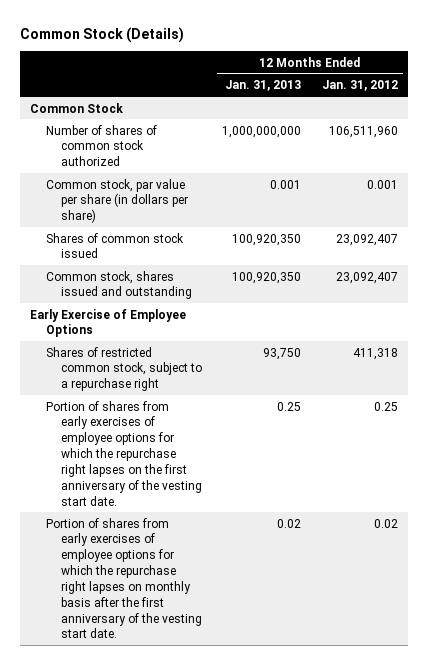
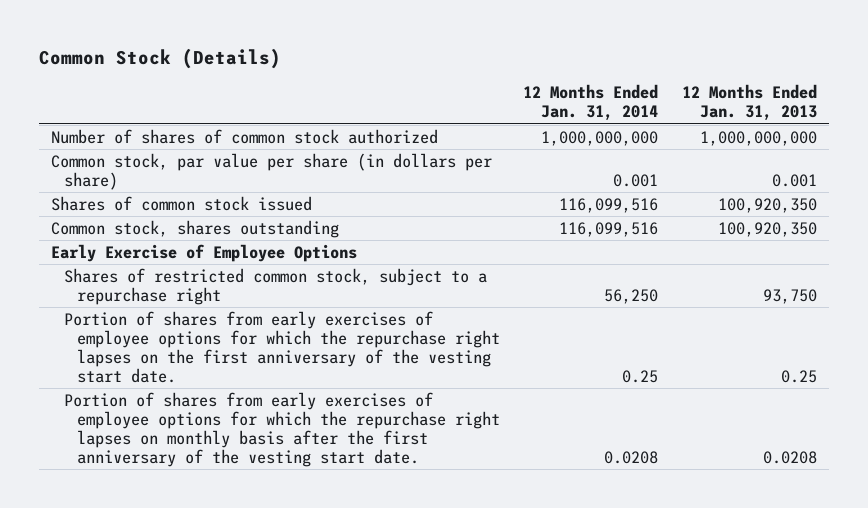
[321,80,398,92] Jan. 31, 2012 -> none
none -> [523,84,659,122] 12 Months Ended Jan. 31, 2014
[30,102,124,113] Common Stock -> none
[45,270,192,300] Common stock, shares issued and outstanding -> [50,219,339,238] Common stock, shares outstanding
[277,518,302,528] 0.02 -> [762,451,817,465] 0.0208

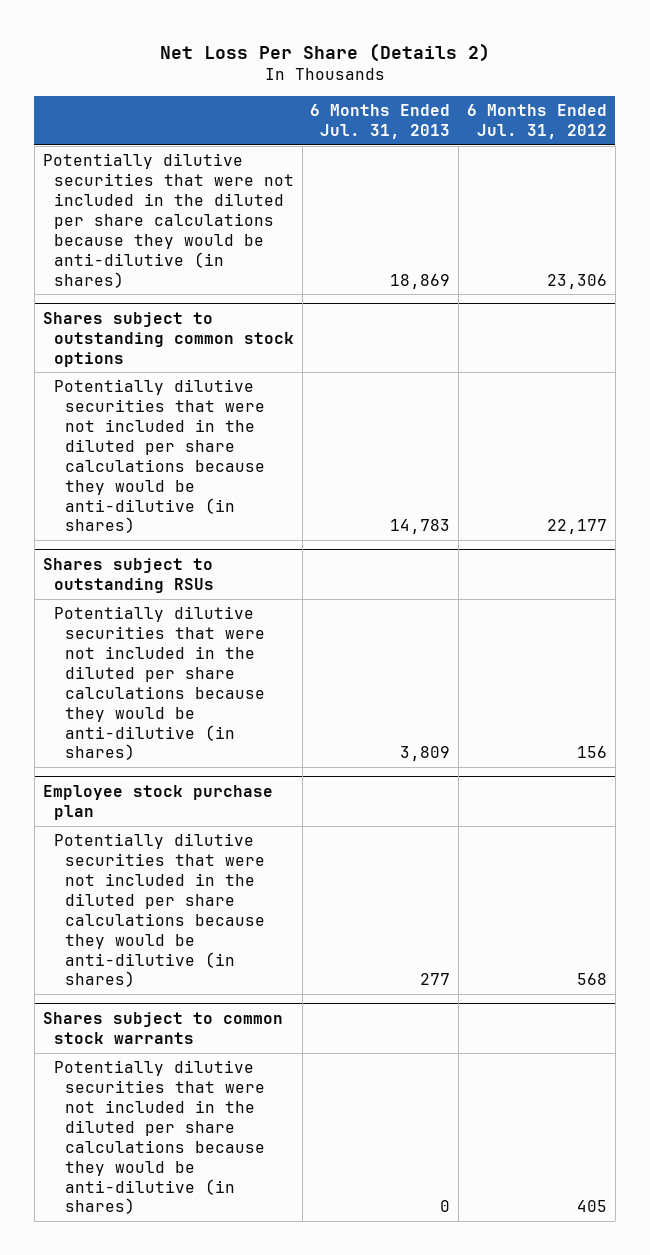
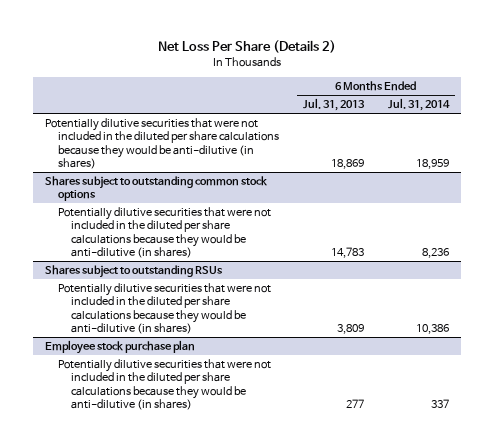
[466,104,607,139] 6 Months Ended Jul. 31, 2012 -> none
none -> [388,98,451,112] Jul. 31, 2014
[42,1012,283,1044] Shares subject to common stock warrants -> none
[53,1060,266,1215] Potentially dilutive securities that were not included in the diluted per share calculations because they would be anti-dilutive (in shares) -> none

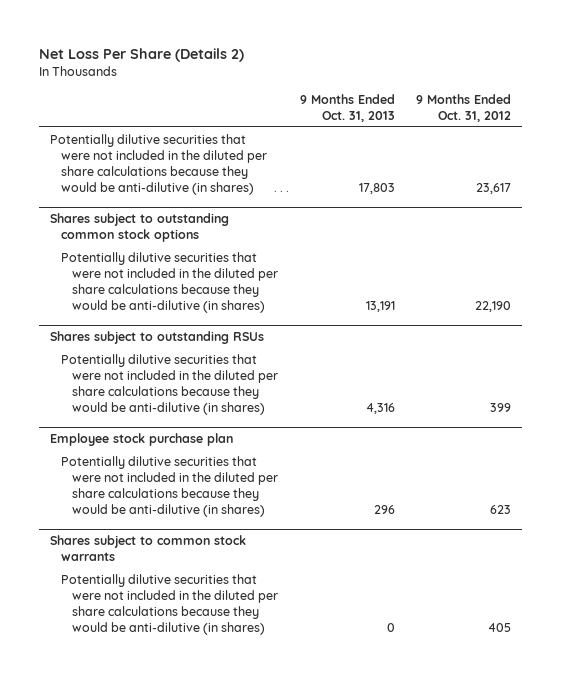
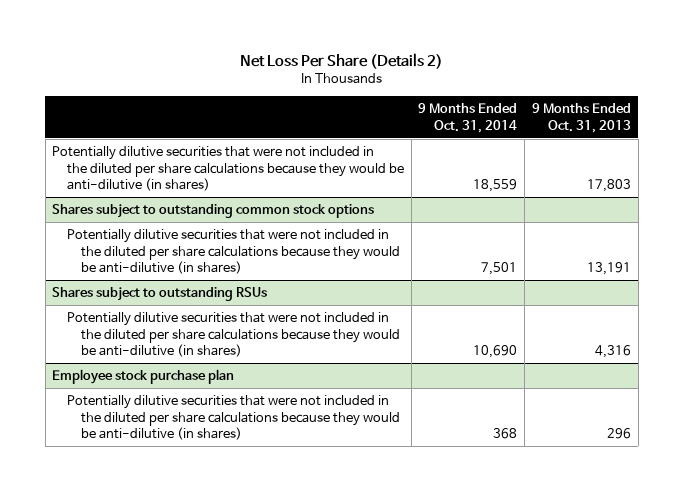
[416,93,512,123] 9 Months Ended Oct. 31, 2012 -> none
none -> [418,103,518,134] 9 Months Ended Oct. 31, 2014
[50,534,247,561] Shares subject to common stock warrants -> none
[60,573,278,636] Potentially dilutive securities that were not included in the diluted per share calculations because they would be anti-dilutive (in shares) -> none

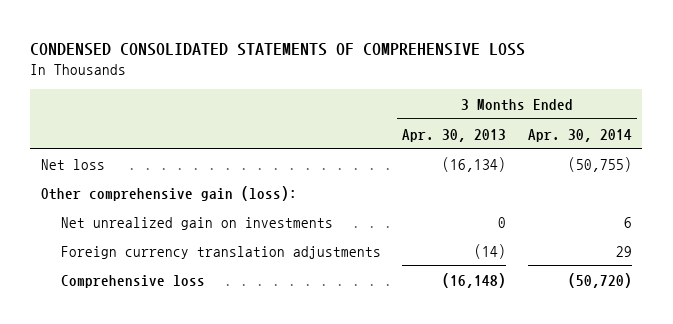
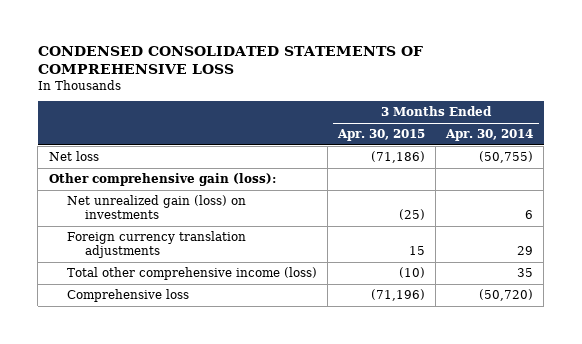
[402,128,507,142] Apr. 30, 2013 -> none
none -> [337,129,426,142] Apr. 30, 2015
[61,216,334,230] Net unrealized gain on investments -> [66,195,246,220] Net unrealized gain (loss) on investments
none -> [66,267,317,281] Total other comprehensive income (loss)

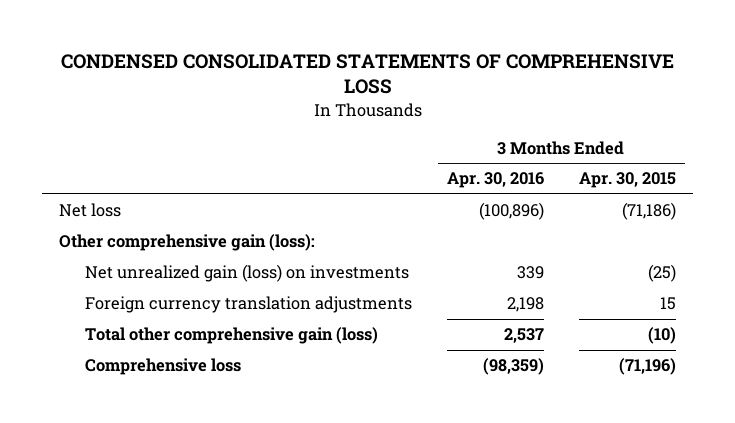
[445,129,534,142] Apr. 30, 2014 -> none
none -> [446,172,544,189] Apr. 30, 2016
[66,267,317,281] Total other comprehensive income (loss) -> [84,327,378,345] Total other comprehensive gain (loss)

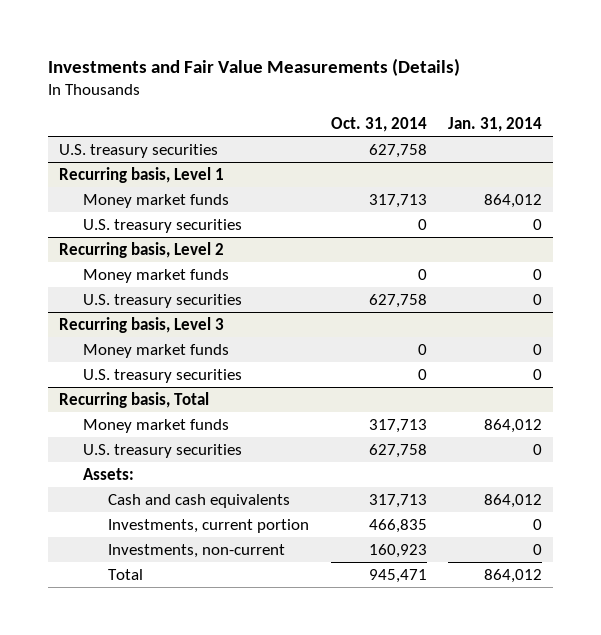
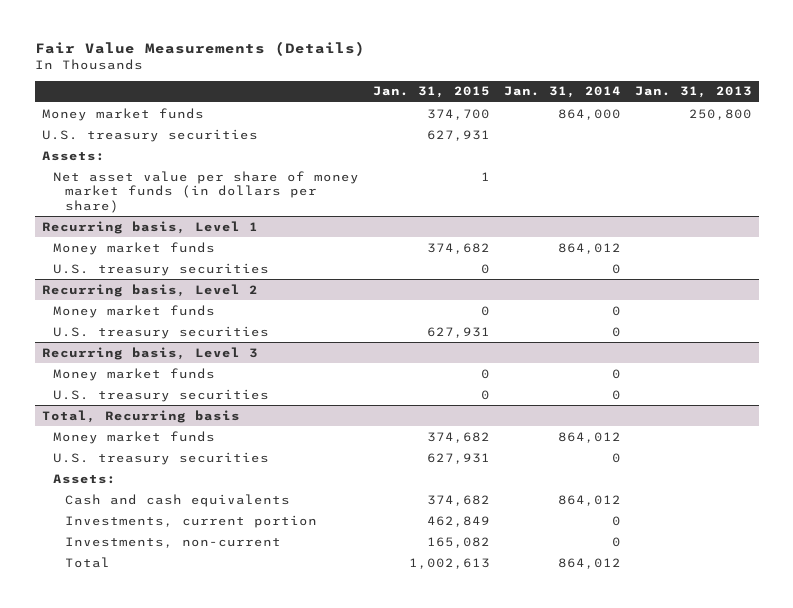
[47,58,460,77] Investments and Fair Value Measurements (Details) -> [34,40,365,56] Fair Value Measurements (Details)
[330,117,427,133] Oct. 31, 2014 -> none
none -> [373,86,491,99] Jan. 31, 2015
none -> [634,86,752,99] Jan. 31, 2013
none -> [41,107,204,121] Money market funds
none -> [41,150,105,161] Assets:
none -> [53,170,360,213] Net asset value per share of money market funds (in dollars per share)
[58,391,209,408] Recurring basis, Total -> [41,409,240,423] Total, Recurring basis

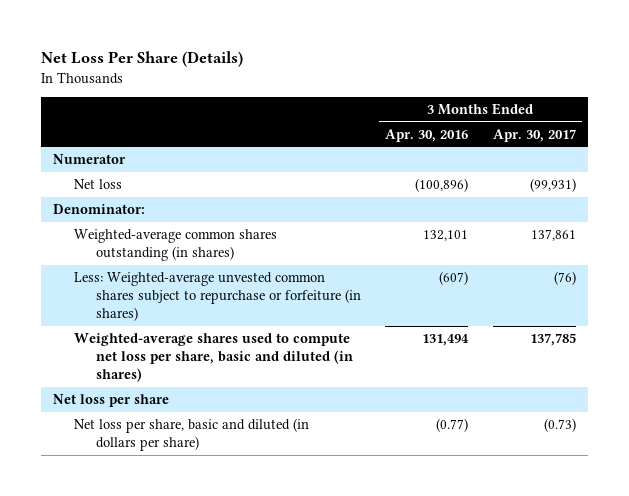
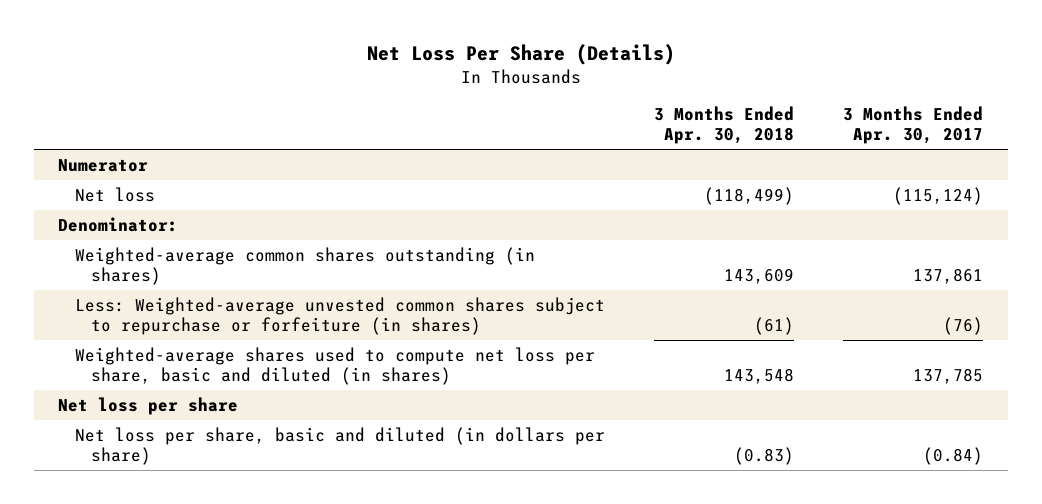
[385,128,469,142] Apr. 30, 2016 -> none
none -> [654,106,795,145] 3 Months Ended Apr. 30, 2018
[529,177,576,192] (99,931) -> [893,186,984,205] (115,124)
[543,417,576,432] (0.73) -> [923,446,984,465] (0.84)

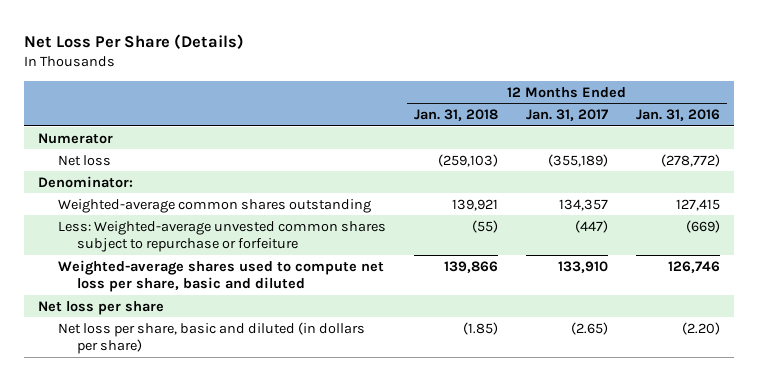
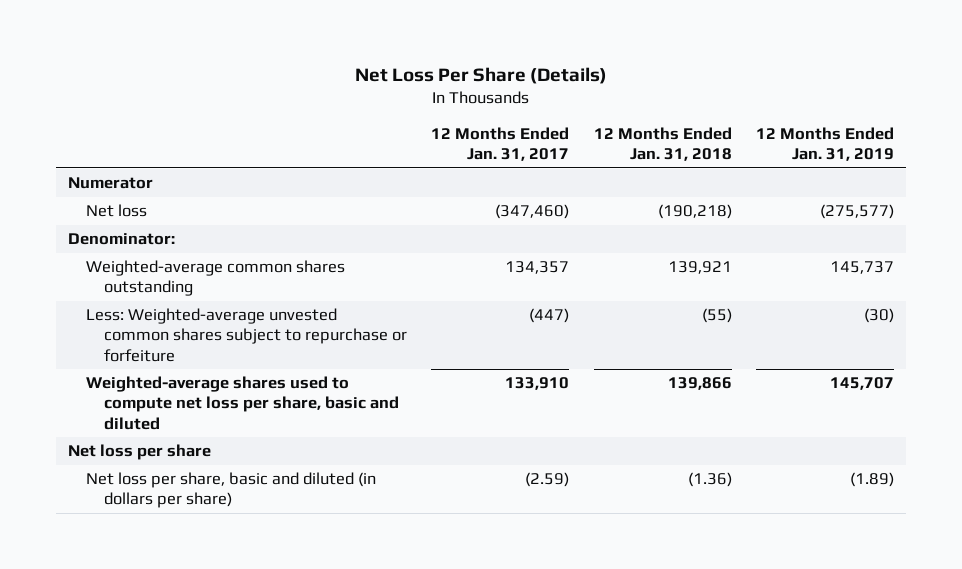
[636,109,721,122] Jan. 31, 2016 -> none
none -> [756,127,895,162] 12 Months Ended Jan. 31, 2019
[437,153,498,167] (259,103) -> [657,204,732,220] (190,218)
[548,153,609,167] (355,189) -> [495,204,570,220] (347,460)
[462,321,498,335] (1.85) -> [687,472,732,488] (1.36)
[571,321,609,335] (2.65) -> [525,472,570,488] (2.59)

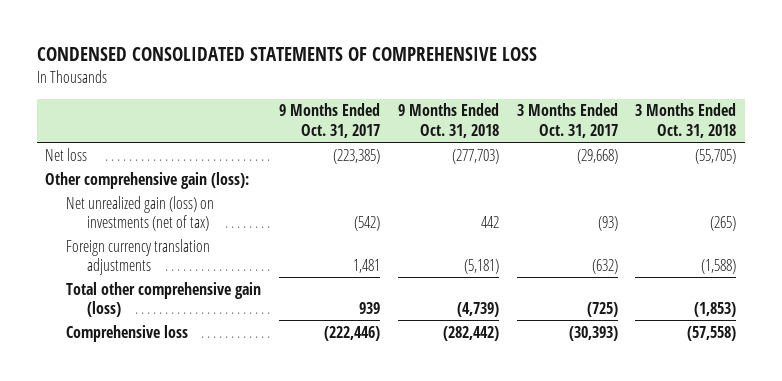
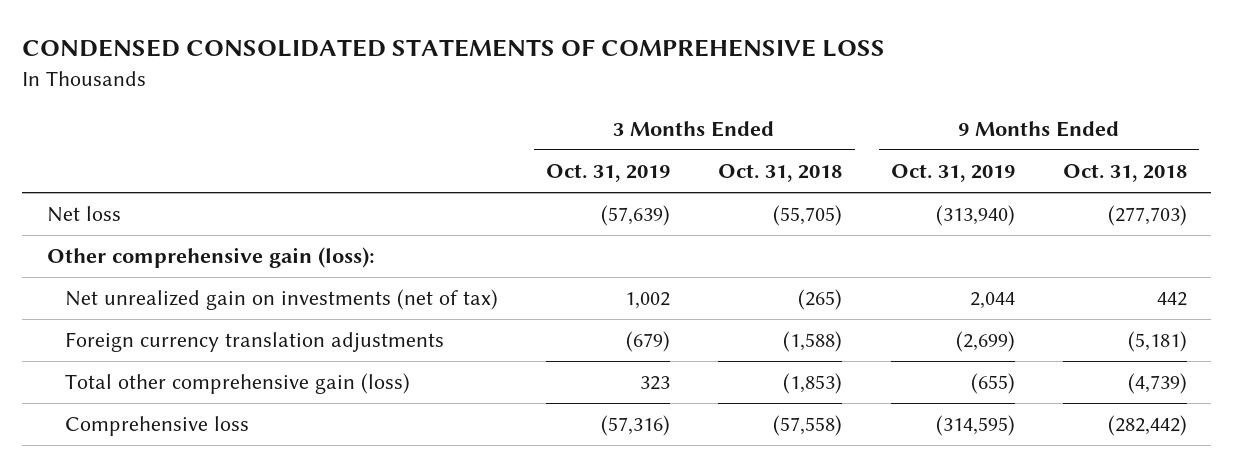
[278,103,380,138] 9 Months Ended Oct. 31, 2017 -> none
[516,103,618,138] 3 Months Ended Oct. 31, 2017 -> none
none -> [546,164,671,183] Oct. 31, 2019
none -> [890,164,1015,183] Oct. 31, 2019
[66,195,215,232] Net unrealized gain (loss) on investments (net of tax) -> [64,289,498,311] Net unrealized gain on investments (net of tax)

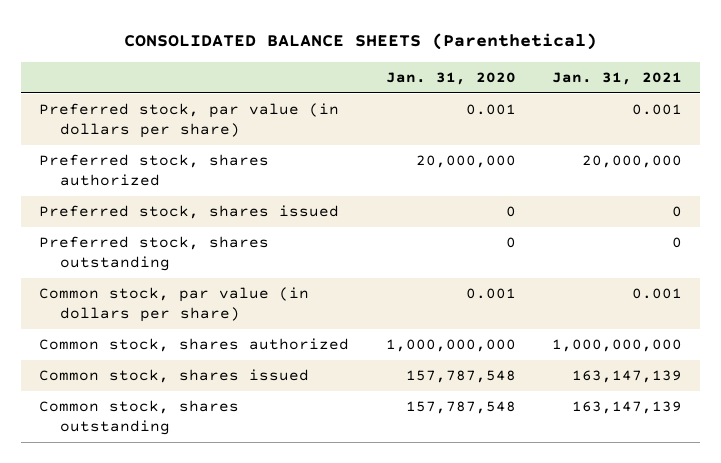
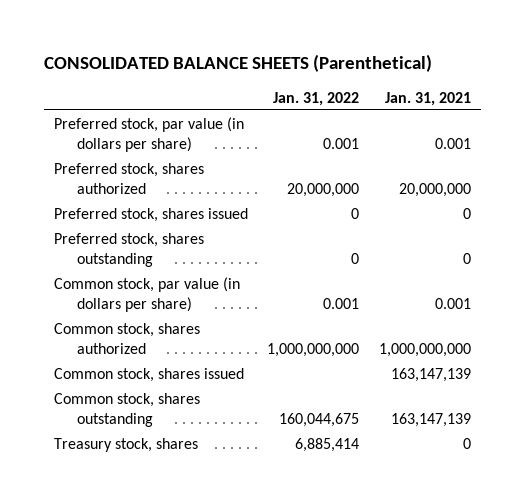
[385,72,516,86] Jan. 31, 2020 -> none
none -> [273,91,360,106] Jan. 31, 2022
none -> [53,437,198,452] Treasury stock, shares

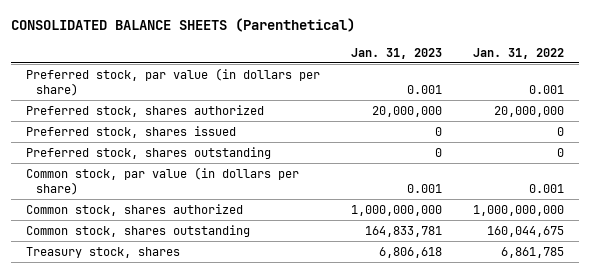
[385,91,472,106] Jan. 31, 2021 -> none
none -> [350,47,442,59] Jan. 31, 2023
[53,367,244,382] Common stock, shares issued -> none
[295,437,360,452] 6,885,414 -> [500,246,564,258] 6,861,785

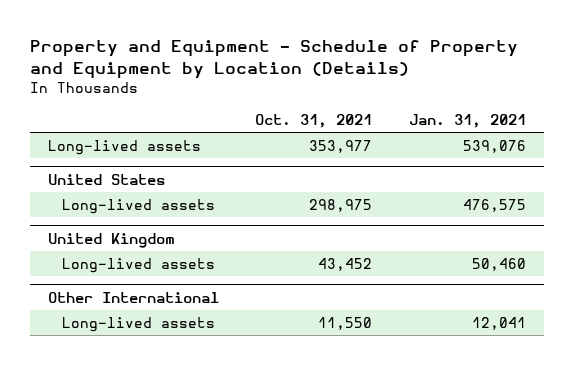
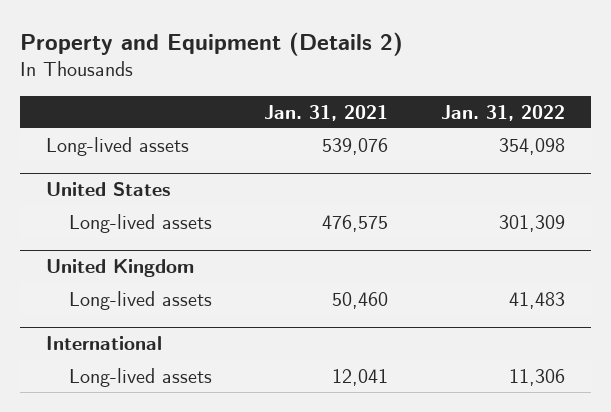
[29,39,518,79] Property and Equipment - Schedule of Property and Equipment by Location (Details) -> [19,32,403,57] Property and Equipment (Details 2)
[255,113,373,128] Oct. 31, 2021 -> none
none -> [440,104,565,121] Jan. 31, 2022
[47,291,219,303] Other International -> [46,336,163,351] International

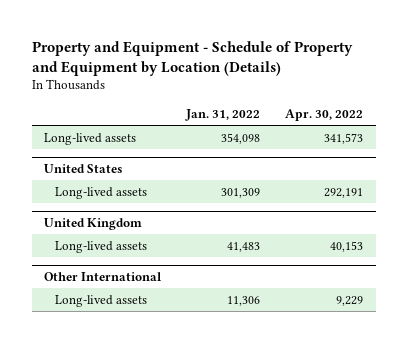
[19,32,403,57] Property and Equipment (Details 2) -> [32,40,354,76] Property and Equipment - Schedule of Property and Equipment by Location (Details)
[264,104,389,121] Jan. 31, 2021 -> none
none -> [285,108,364,121] Apr. 30, 2022
[46,336,163,351] International -> [44,272,163,282] Other International

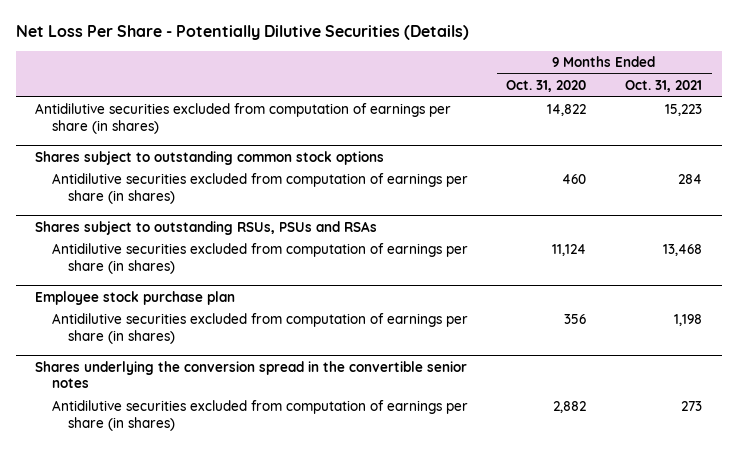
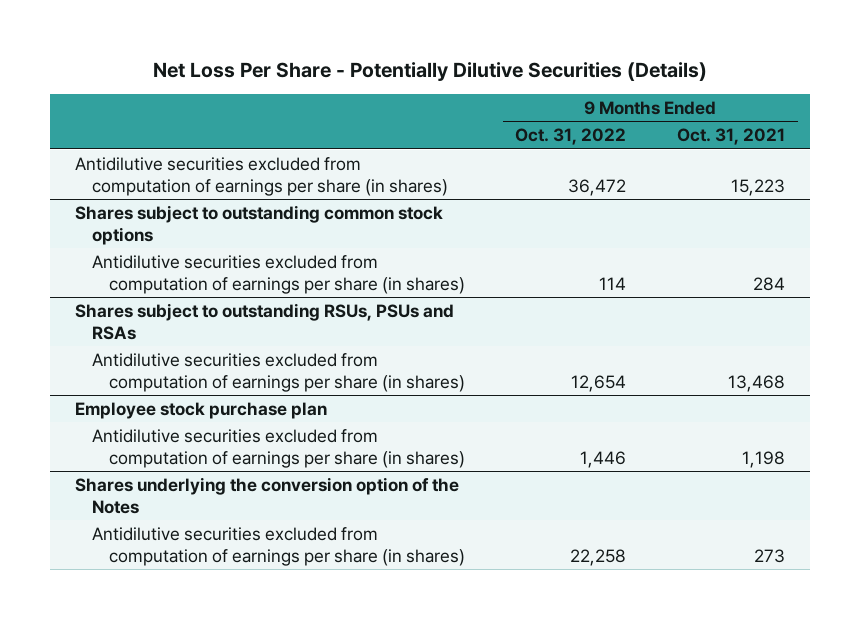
[506,79,587,92] Oct. 31, 2020 -> none
none -> [515,128,627,146] Oct. 31, 2022
[35,360,468,388] Shares underlying the conversion spread in the convertible senior notes -> [74,476,459,514] Shares underlying the conversion option of the Notes

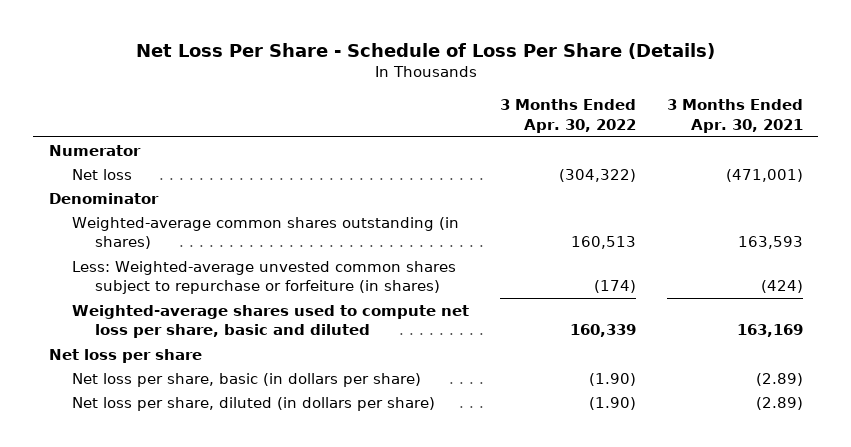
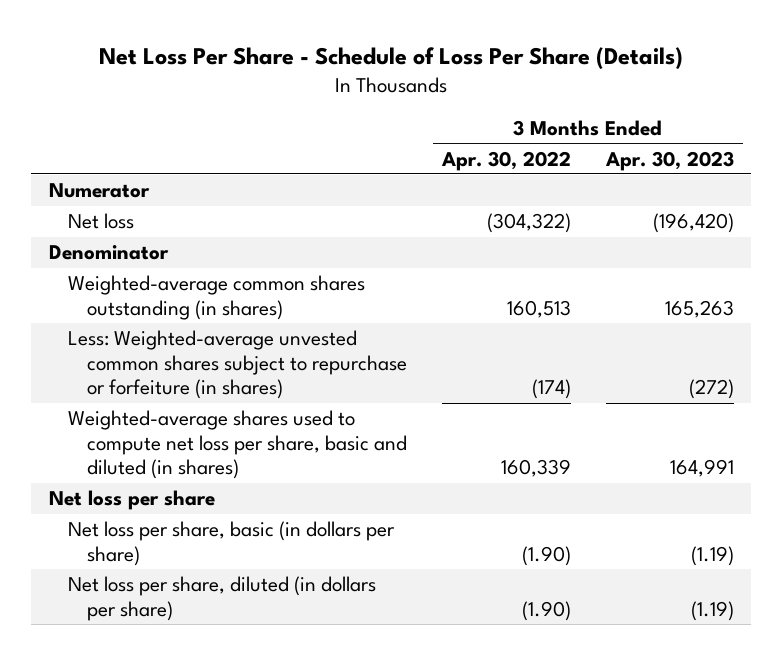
[666,99,803,133] 3 Months Ended Apr. 30, 2021 -> none
none -> [604,150,734,171] Apr. 30, 2023
[72,304,470,339] Weighted-average shares used to compute net loss per share, basic and diluted -> [68,410,408,480] Weighted-average shares used to compute net loss per share, basic and diluted (in shares)

